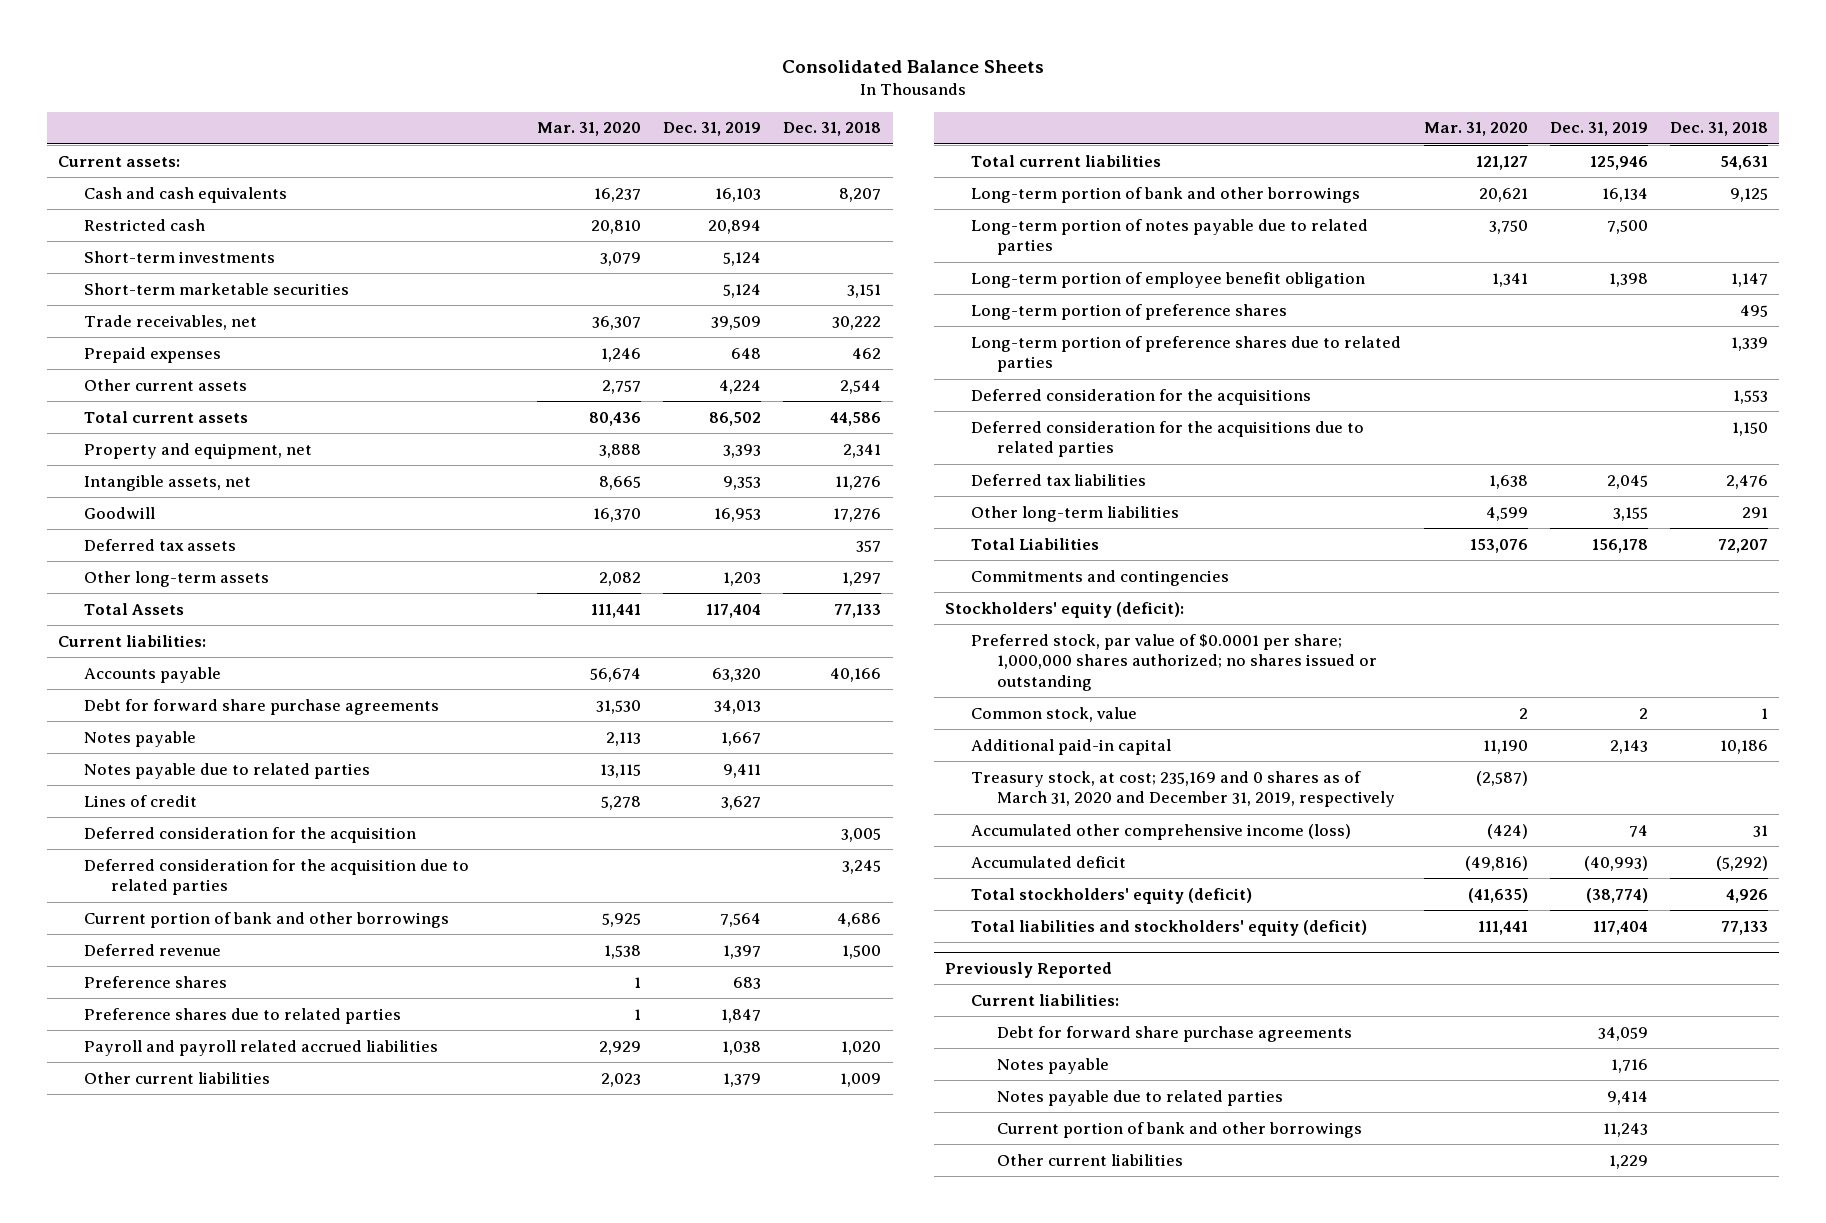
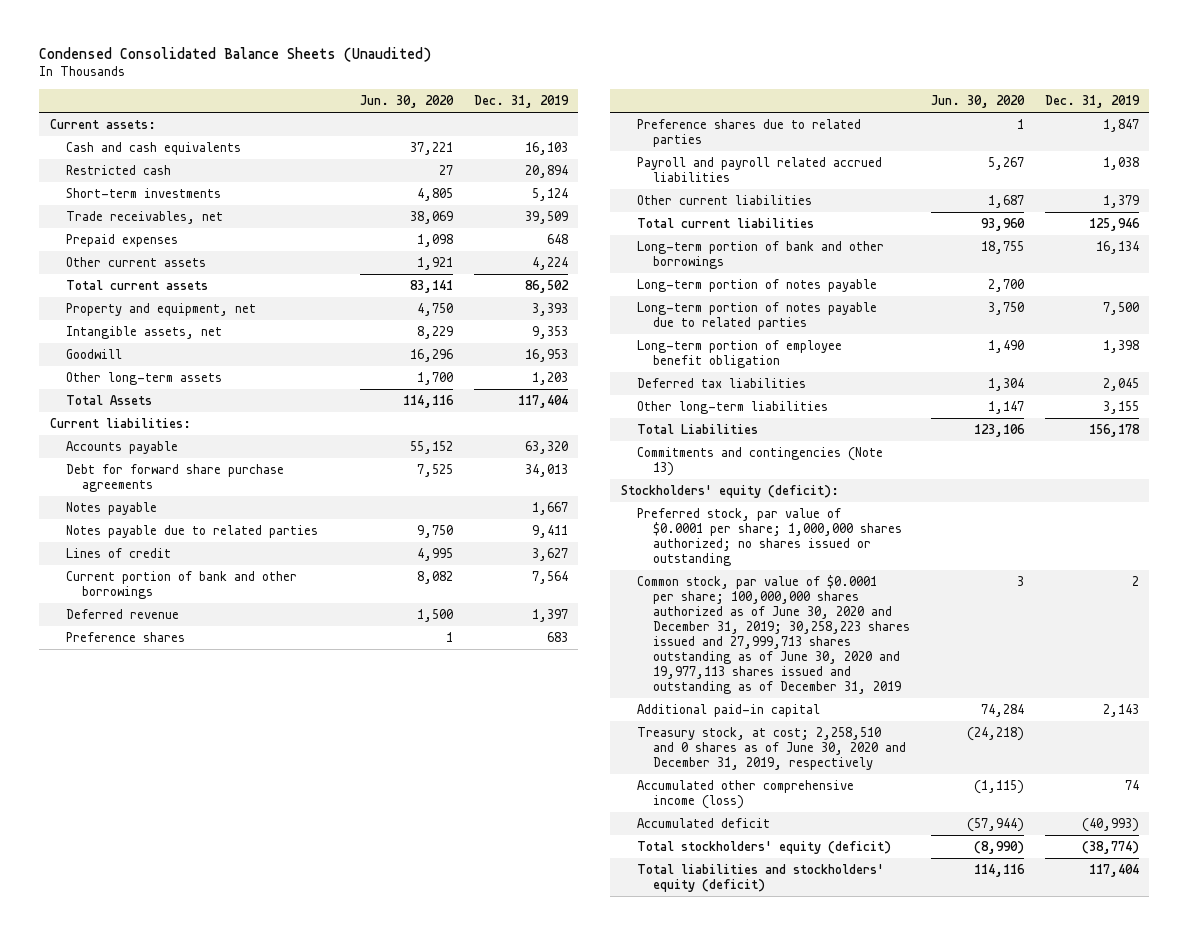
[782,59,1045,73] Consolidated Balance Sheets -> [39,47,432,63] Condensed Consolidated Balance Sheets (Unaudited)
[536,122,641,137] Mar. 31, 2020 -> none
[783,122,882,137] Dec. 31, 2018 -> none
none -> [359,95,454,109] Jun. 30, 2020
[84,282,350,295] Short-term marketable securities -> none
[84,538,237,551] Deferred tax assets -> none
[84,826,417,843] Deferred consideration for the acquisition -> none
[84,858,470,896] Deferred consideration for the acquisition due to related parties -> none
none -> [636,278,877,292] Long-term portion of notes payable
[971,303,1288,320] Long-term portion of preference shares -> none
[971,335,1402,373] Long-term portion of preference shares due to related parties -> none
[971,388,1312,405] Deferred consideration for the acquisitions -> none
[971,420,1365,458] Deferred consideration for the acquisitions due to related parties -> none
[971,569,1230,586] Commitments and contingencies -> [636,446,883,476] Commitments and contingencies (Note 13)
[971,706,1138,722] Common stock, value -> [636,574,910,695] Common stock, par value of $0.0001 per share; 100,000,000 shares authorized as of June 30, 2020 and December 31, 2019; 30,258,223 shares issued and 27,999,713 shares outstanding as of June 30, 2020 and 19,977,113 shares issued and outstanding as of December 31, 2019
[971,770,1396,808] Treasury stock, at cost; 235,169 and 0 shares as of March 31, 2020 and December 31, 2019, respectively -> [636,726,906,770] Treasury stock, at cost; 2,258,510 and 0 shares as of June 30, 2020 and December 31, 2019, respectively
[945,962,1113,979] Previously Reported -> none
[971,993,1120,1006] Current liabilities: -> none
[997,1025,1353,1042] Debt for forward share purchase agreements -> none
[997,1057,1110,1074] Notes payable -> none
[997,1089,1284,1106] Notes payable due to related parties -> none
[997,1121,1363,1138] Current portion of bank and other borrowings -> none
[997,1153,1184,1166] Other current liabilities -> none

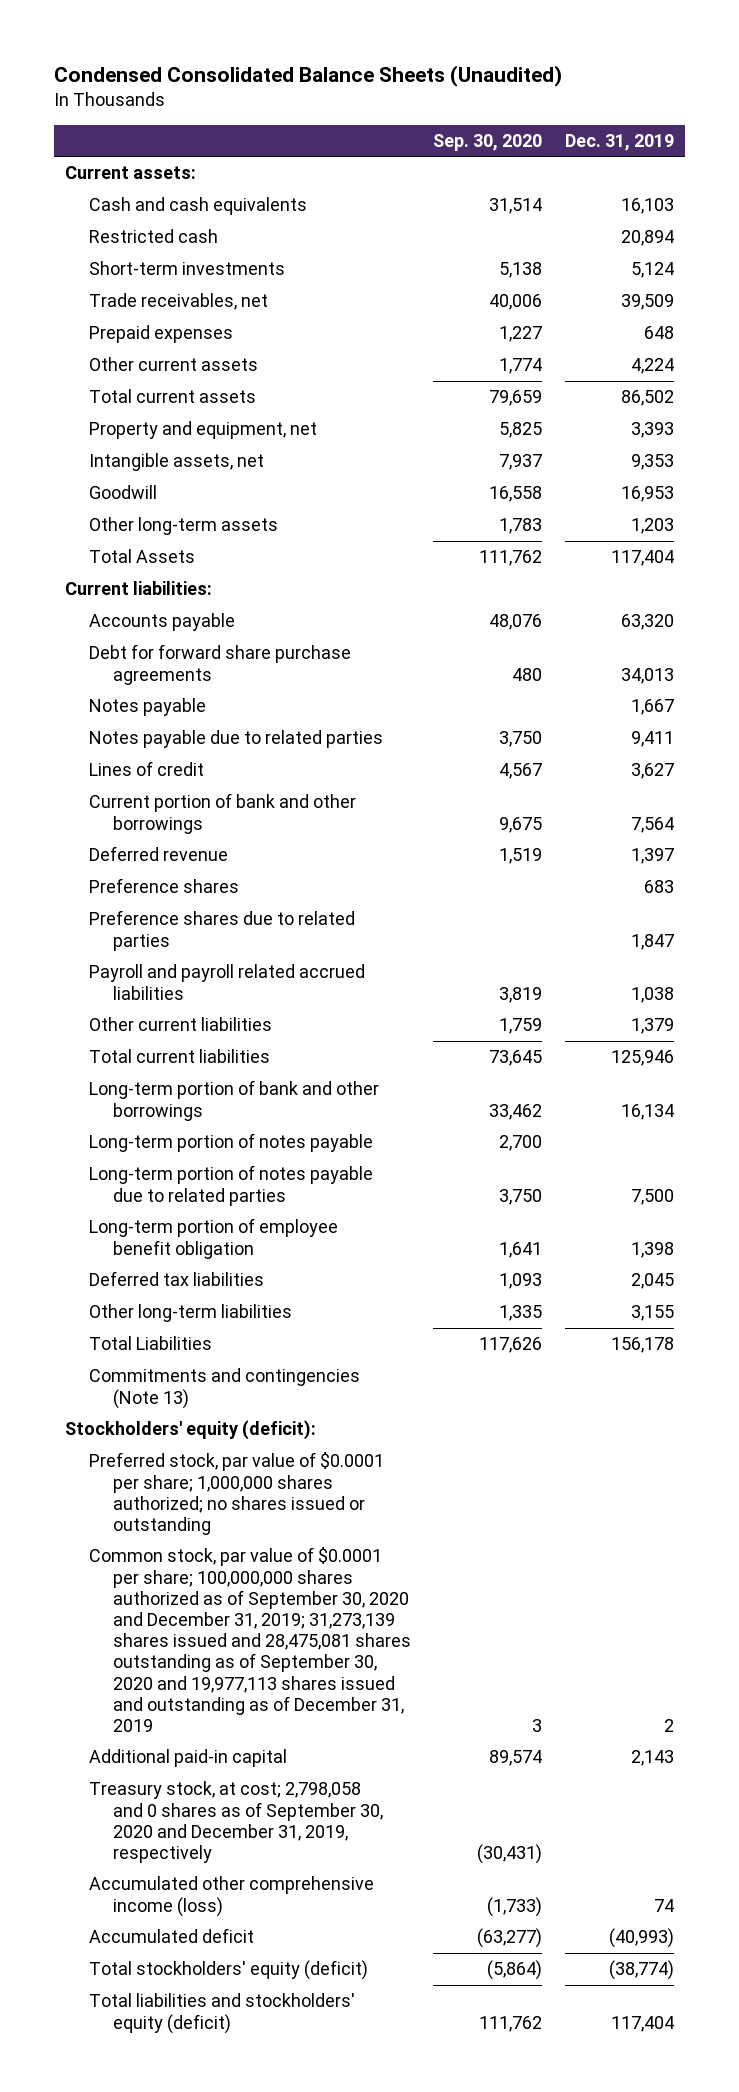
[359,95,454,109] Jun. 30, 2020 -> none
none -> [433,133,543,151] Sep. 30, 2020
[636,574,910,695] Common stock, par value of $0.0001 per share; 100,000,000 shares authorized as of June 30, 2020 and December 31, 2019; 30,258,223 shares issued and 27,999,713 shares outstanding as of June 30, 2020 and 19,977,113 shares issued and outstanding as of December 31, 2019 -> [88,1547,411,1732] Common stock, par value of $0.0001 per share; 100,000,000 shares authorized as of September 30, 2020 and December 31, 2019; 31,273,139 shares issued and 28,475,081 shares outstanding as of September 30, 2020 and 19,977,113 shares issued and outstanding as of December 31, 2019
[636,726,906,770] Treasury stock, at cost; 2,258,510 and 0 shares as of June 30, 2020 and December 31, 2019, respectively -> [88,1781,383,1863] Treasury stock, at cost; 2,798,058 and 0 shares as of September 30, 2020 and December 31, 2019, respectively

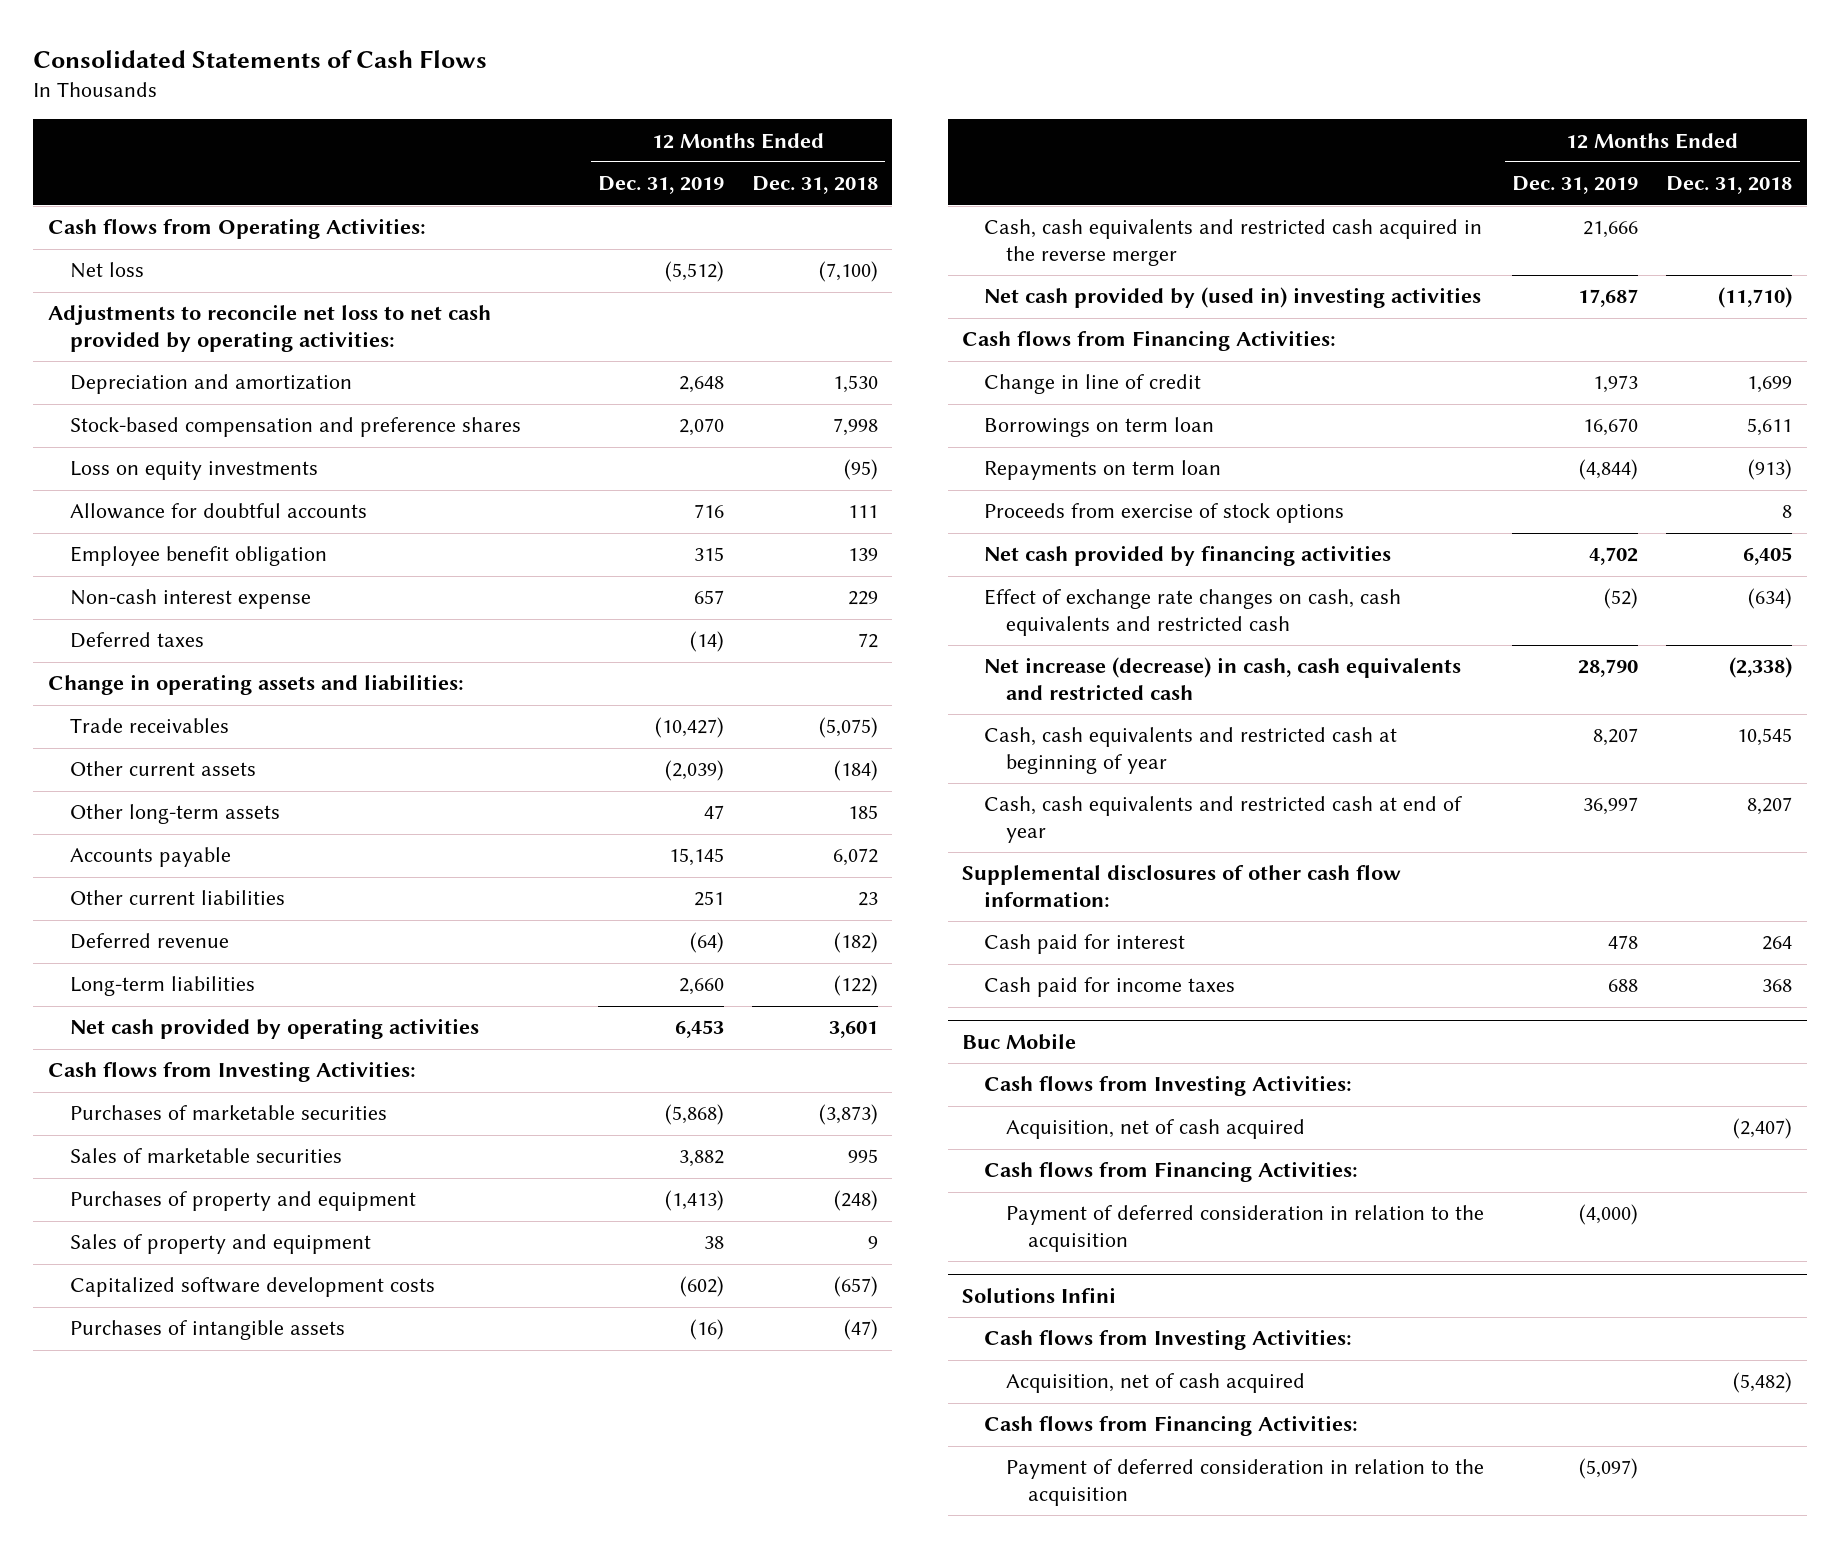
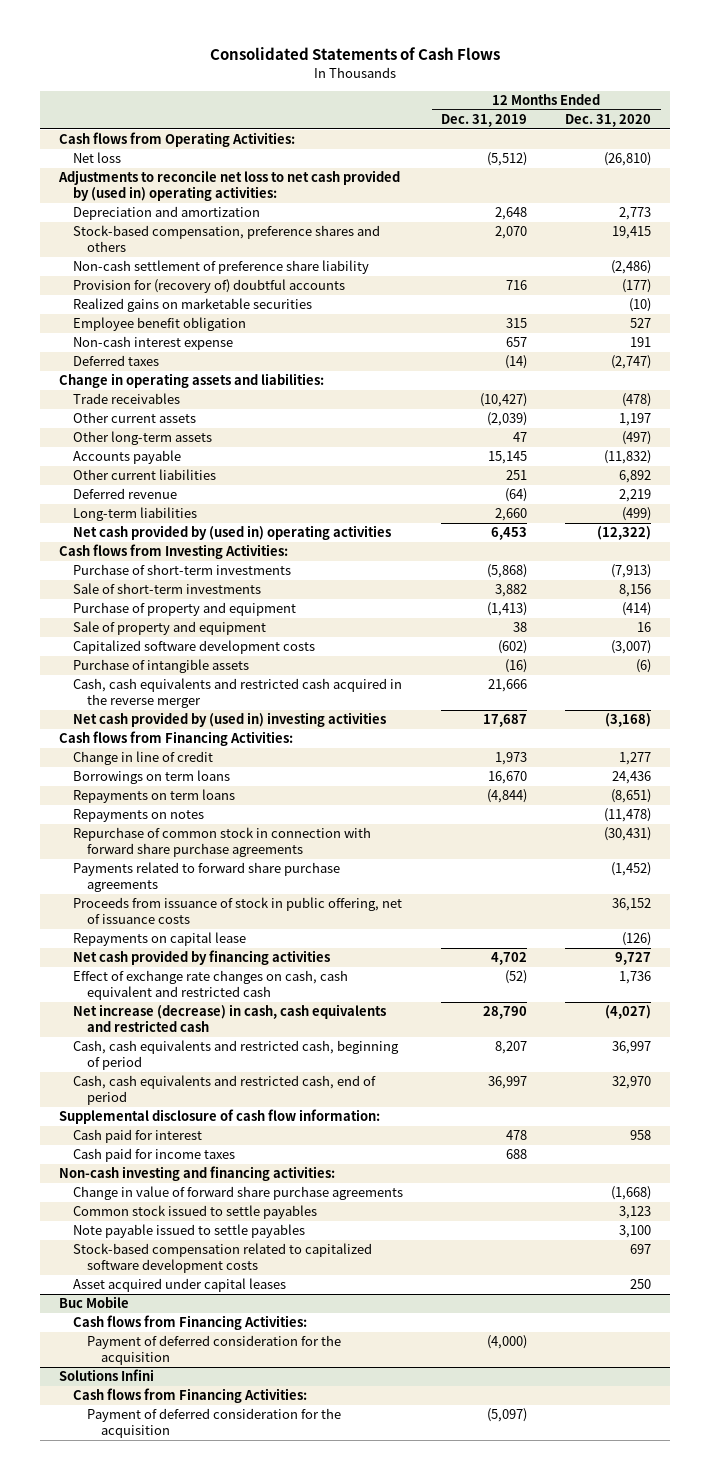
[752,176,879,195] Dec. 31, 2018 -> none
none -> [565,114,652,128] Dec. 31, 2020
[47,304,491,352] Adjustments to reconcile net loss to net cash provided by operating activities: -> [58,170,401,202] Adjustments to reconcile net loss to net cash provided by (used in) operating activities:
[69,461,318,481] Loss on equity investments -> none
[69,417,521,438] Stock-based compensation and preference shares -> [73,225,381,253] Stock-based compensation, preference shares and others
none -> [73,260,370,275] Non-cash settlement of preference share liability
[69,503,367,520] Allowance for doubtful accounts -> [73,279,346,294] Provision for (recovery of) doubtful accounts
none -> [73,298,313,313] Realized gains on marketable securities
[69,1018,479,1040] Net cash provided by operating activities -> [73,525,392,541] Net cash provided by (used in) operating activities
[69,1105,387,1121] Purchases of marketable securities -> [73,564,292,576] Purchase of short-term investments
[69,1148,342,1164] Sales of marketable securities -> [73,583,262,595] Sale of short-term investments
[69,1191,416,1212] Purchases of property and equipment -> [73,602,297,617] Purchase of property and equipment
[69,1234,371,1255] Sales of property and equipment -> [73,621,267,636] Sale of property and equipment
[69,1320,345,1341] Purchases of intangible assets -> [73,659,250,674] Purchase of intangible assets
[983,503,1344,524] Proceeds from exercise of stock options -> none
[983,417,1214,438] Borrowings on term loan -> [73,770,231,785] Borrowings on term loans
[983,460,1221,481] Repayments on term loan -> [73,789,236,804] Repayments on term loans
none -> [73,809,205,823] Repayments on notes
none -> [73,827,372,858] Repurchase of common stock in connection with forward share purchase agreements
none -> [73,862,341,893] Payments related to forward share purchase agreements
none -> [73,897,403,925] Proceeds from issuance of stock in public offering, net of issuance costs
none -> [73,932,247,947] Repayments on capital lease
[983,589,1401,636] Effect of exchange rate changes on cash, cash equivalents and restricted cash -> [73,970,349,1001] Effect of exchange rate changes on cash, cash equivalent and restricted cash
[983,727,1397,774] Cash, cash equivalents and restricted cash at beginning of year -> [73,1040,400,1071] Cash, cash equivalents and restricted cash, beginning of period
[983,796,1462,843] Cash, cash equivalents and restricted cash at end of year -> [73,1075,377,1106] Cash, cash equivalents and restricted cash, end of period
[961,864,1401,907] Supplemental disclosures of other cash flow information: -> [59,1109,381,1125] Supplemental disclosure of cash flow information:
none -> [59,1166,336,1182] Non-cash investing and financing activities:
none -> [73,1186,404,1201] Change in value of forward share purchase agreements
none -> [73,1205,318,1220] Common stock issued to settle payables
none -> [73,1224,306,1239] Note payable issued to settle payables
none -> [73,1243,373,1274] Stock-based compensation related to capitalized software development costs
none -> [73,1278,287,1293] Asset acquired under capital leases
[983,1075,1352,1097] Cash flows from Investing Activities: -> none
[1005,1119,1305,1140] Acquisition, net of cash acquired -> none
[1005,1205,1484,1252] Payment of deferred consideration in relation to the acquisition -> [87,1335,342,1366] Payment of deferred consideration for the acquisition
[983,1329,1352,1351] Cash flows from Investing Activities: -> none
[1005,1373,1305,1394] Acquisition, net of cash acquired -> none
[1005,1459,1484,1506] Payment of deferred consideration in relation to the acquisition -> [87,1408,342,1439] Payment of deferred consideration for the acquisition

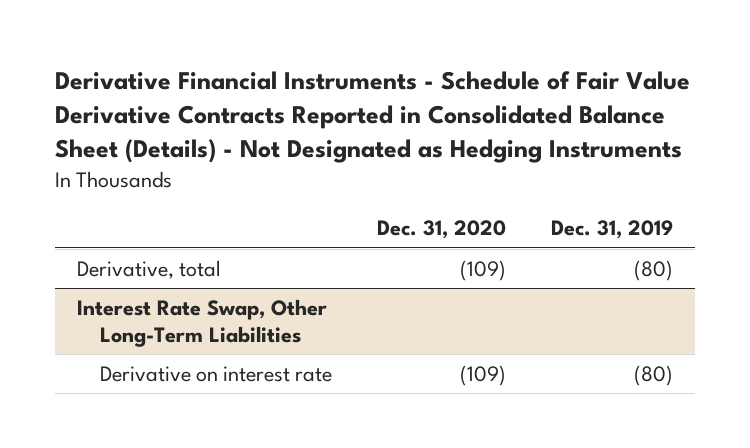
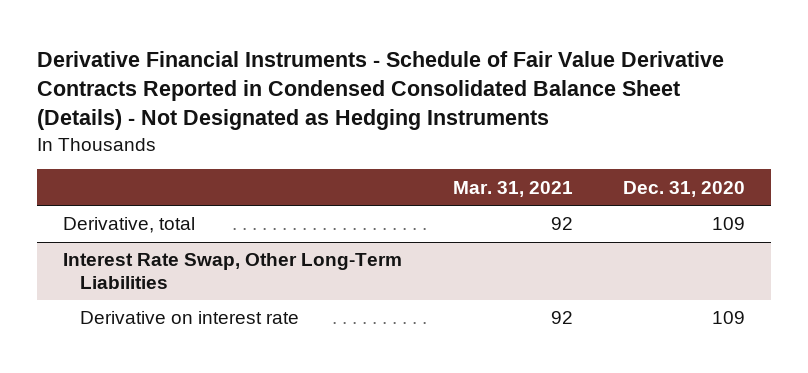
[54,70,690,164] Derivative Financial Instruments - Schedule of Fair Value Derivative Contracts Reported in Consolidated Balance Sheet (Details) - Not Designated as Hedging Instruments -> [37,50,725,131] Derivative Financial Instruments - Schedule of Fair Value Derivative Contracts Reported in Condensed Consolidated Balance Sheet (Details) - Not Designated as Hedging Instruments
[550,220,673,240] Dec. 31, 2019 -> none
none -> [452,180,573,197] Mar. 31, 2021
[460,259,507,281] (109) -> [712,217,746,231] 109
[460,364,507,386] (109) -> [712,311,746,325] 109

